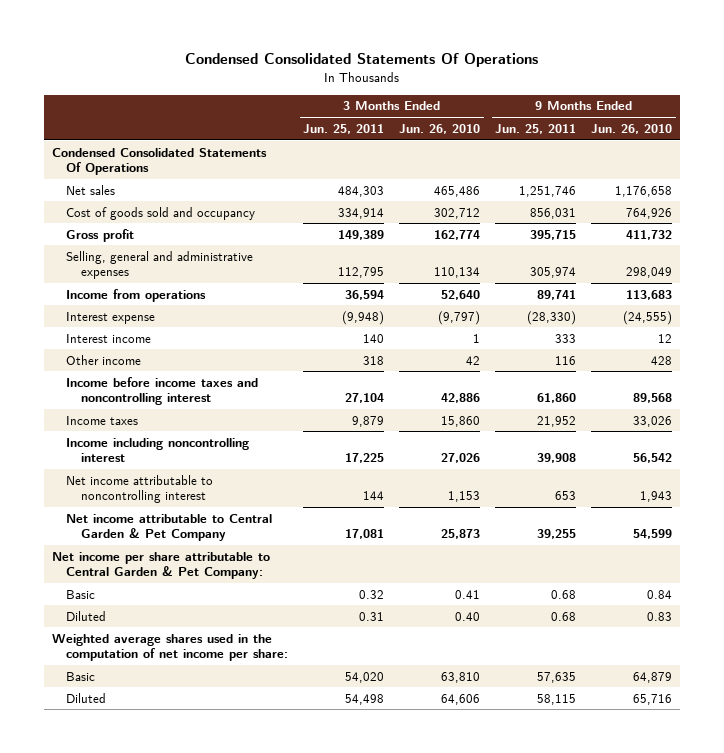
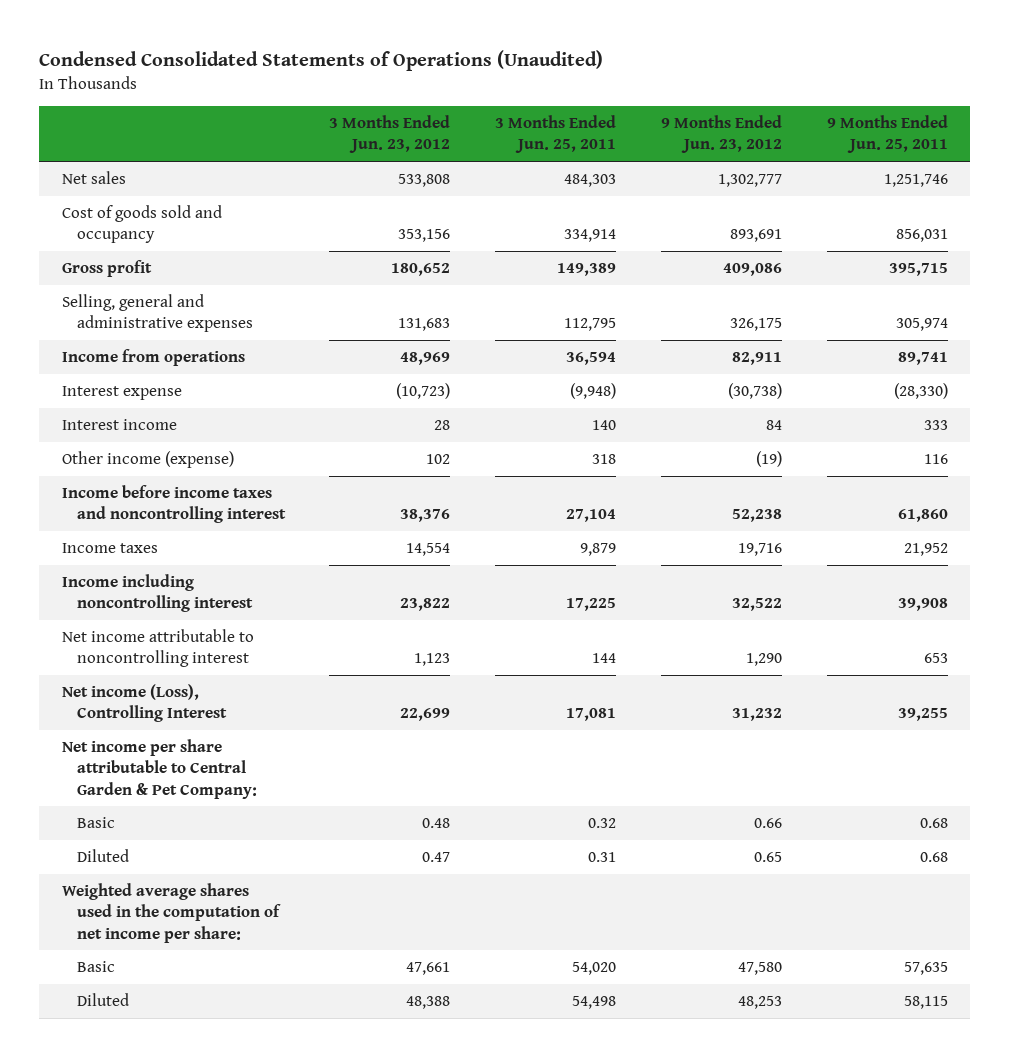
[184,53,538,68] Condensed Consolidated Statements Of Operations -> [39,49,604,71] Condensed Consolidated Statements of Operations (Unaudited)
[399,123,481,134] Jun. 26, 2010 -> none
[591,123,673,134] Jun. 26, 2010 -> none
none -> [329,115,451,154] 3 Months Ended Jun. 23, 2012
none -> [660,115,782,154] 9 Months Ended Jun. 23, 2012
[51,147,267,176] Condensed Consolidated Statements Of Operations -> none
[66,354,142,365] Other income -> [61,451,234,469] Other income (expense)
[66,513,273,542] Net income attributable to Central Garden & Pet Company -> [61,684,227,723] Net income (Loss), Controlling Interest

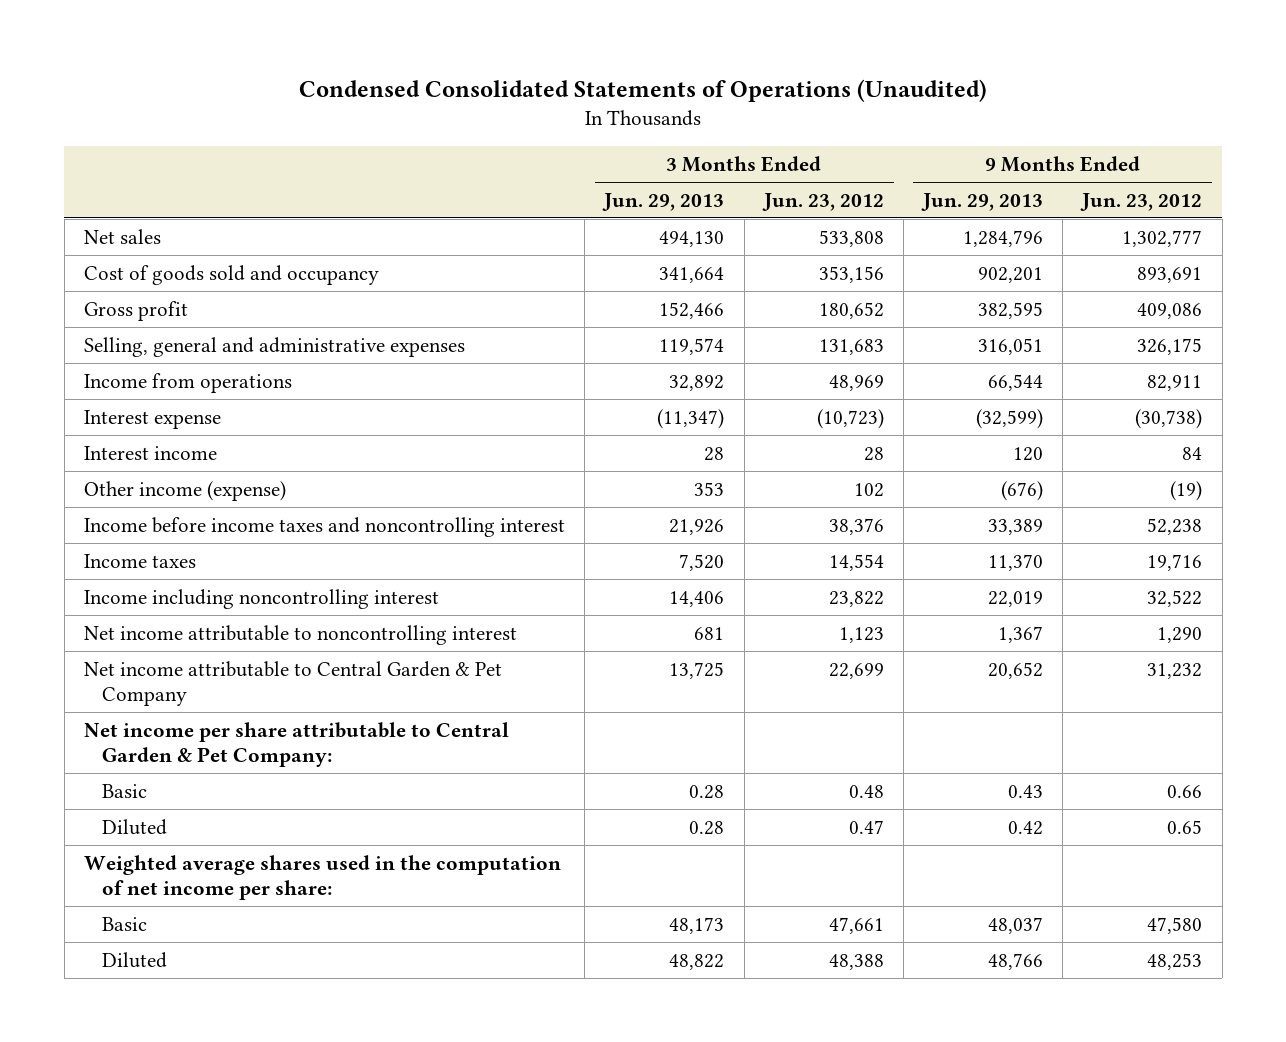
[495,115,617,154] 3 Months Ended Jun. 25, 2011 -> none
[826,115,948,154] 9 Months Ended Jun. 25, 2011 -> none
none -> [602,192,725,211] Jun. 29, 2013
none -> [921,192,1044,211] Jun. 29, 2013
[61,684,227,723] Net income (Loss), Controlling Interest -> [84,660,503,706] Net income attributable to Central Garden & Pet Company

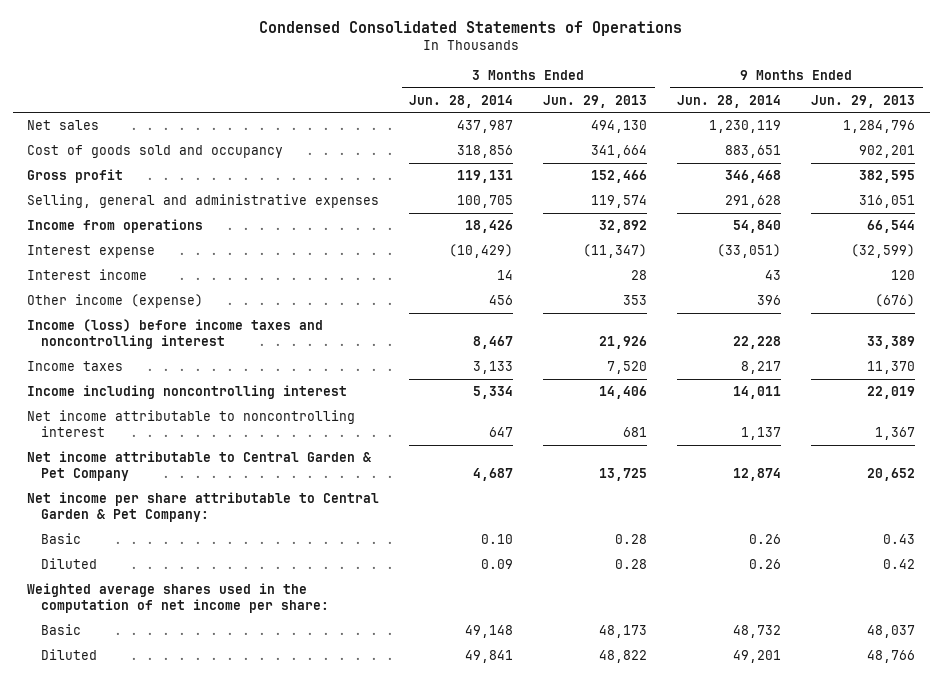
[299,78,988,102] Condensed Consolidated Statements of Operations (Unaudited) -> [259,20,683,36] Condensed Consolidated Statements of Operations
[761,192,884,211] Jun. 23, 2012 -> none
[1080,192,1203,211] Jun. 23, 2012 -> none
none -> [409,94,514,108] Jun. 28, 2014
none -> [677,94,782,108] Jun. 28, 2014
[84,516,566,537] Income before income taxes and noncontrolling interest -> [27,319,324,350] Income (loss) before income taxes and noncontrolling interest

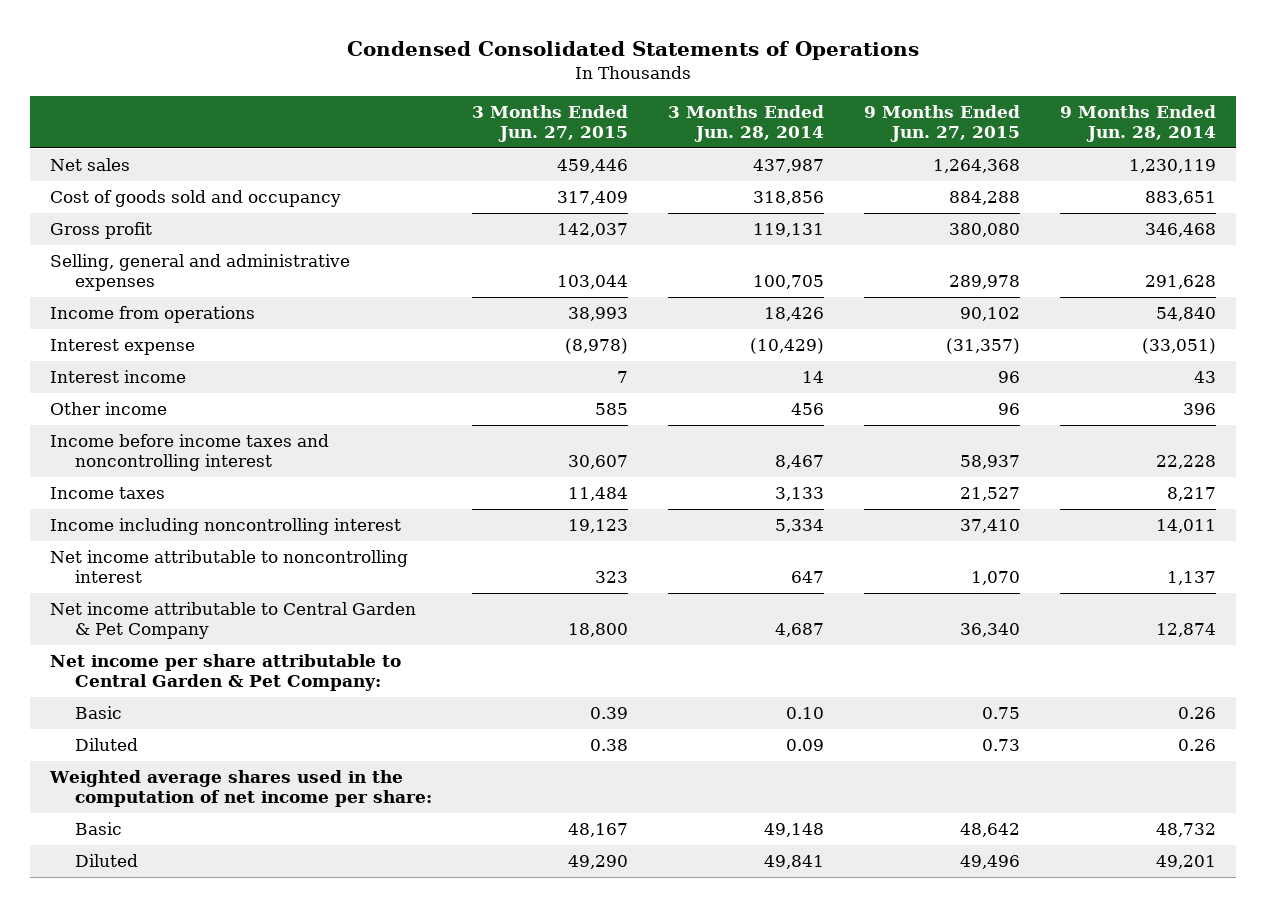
[543,94,648,108] Jun. 29, 2013 -> none
[811,94,916,108] Jun. 29, 2013 -> none
none -> [472,105,629,143] 3 Months Ended Jun. 27, 2015
none -> [864,105,1021,143] 9 Months Ended Jun. 27, 2015
[27,294,204,309] Other income (expense) -> [50,402,168,416] Other income
[27,319,324,350] Income (loss) before income taxes and noncontrolling interest -> [50,434,330,471] Income before income taxes and noncontrolling interest

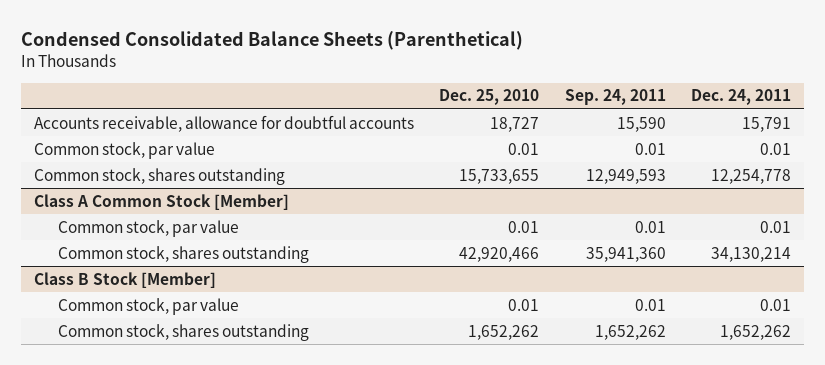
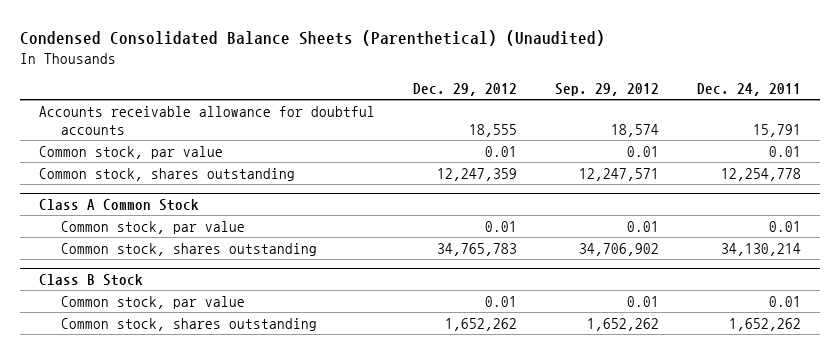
[21,30,524,50] Condensed Consolidated Balance Sheets (Parenthetical) -> [19,29,605,46] Condensed Consolidated Balance Sheets (Parenthetical) (Unaudited)
[439,89,540,106] Dec. 25, 2010 -> none
[564,89,666,106] Sep. 24, 2011 -> none
none -> [412,83,517,97] Dec. 29, 2012
none -> [554,83,659,97] Sep. 29, 2012
[33,114,414,132] Accounts receivable, allowance for doubtful accounts -> [38,105,375,135] Accounts receivable allowance for doubtful accounts
[33,193,289,210] Class A Common Stock [Member] -> [38,198,199,211] Class A Common Stock
[33,271,216,288] Class B Stock [Member] -> [38,273,143,286] Class B Stock

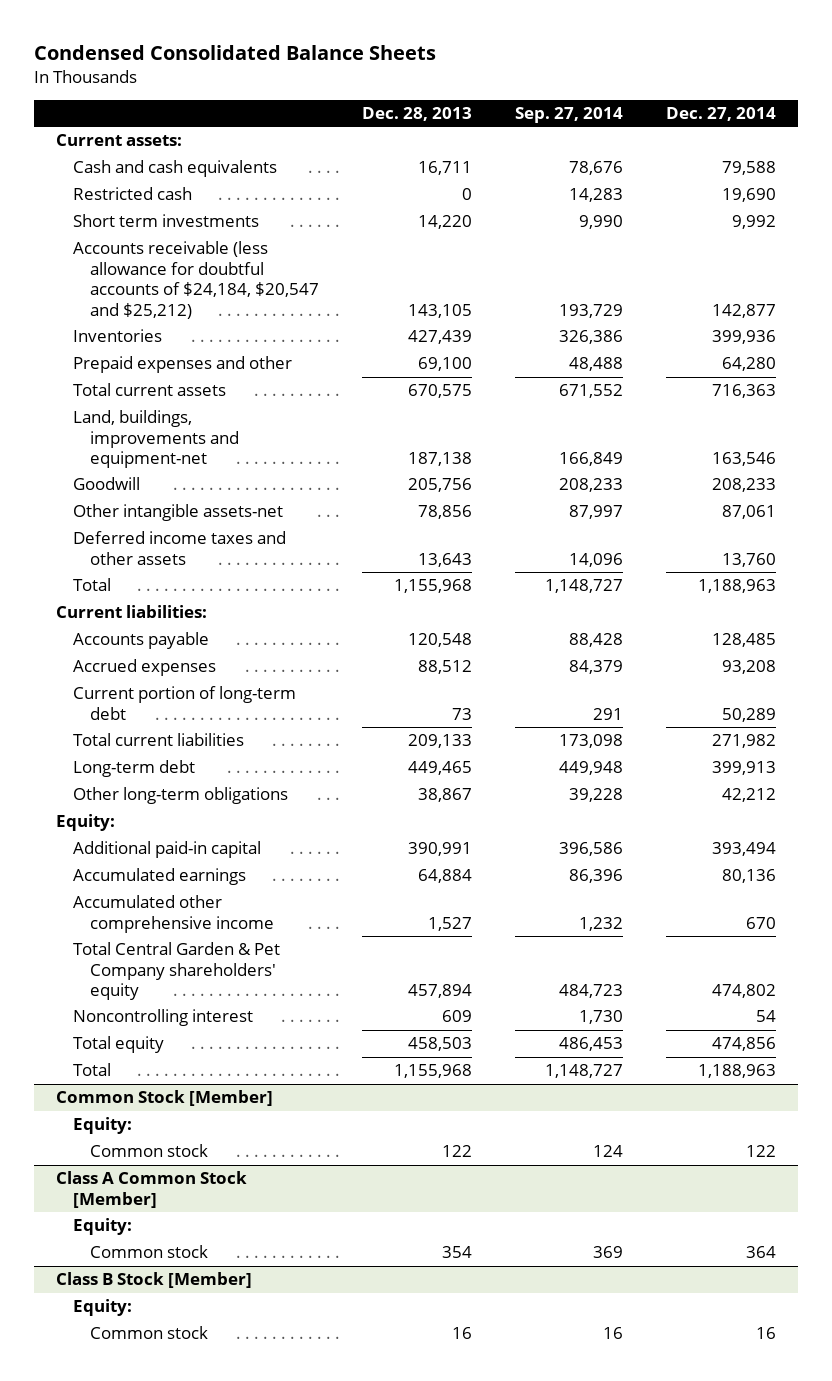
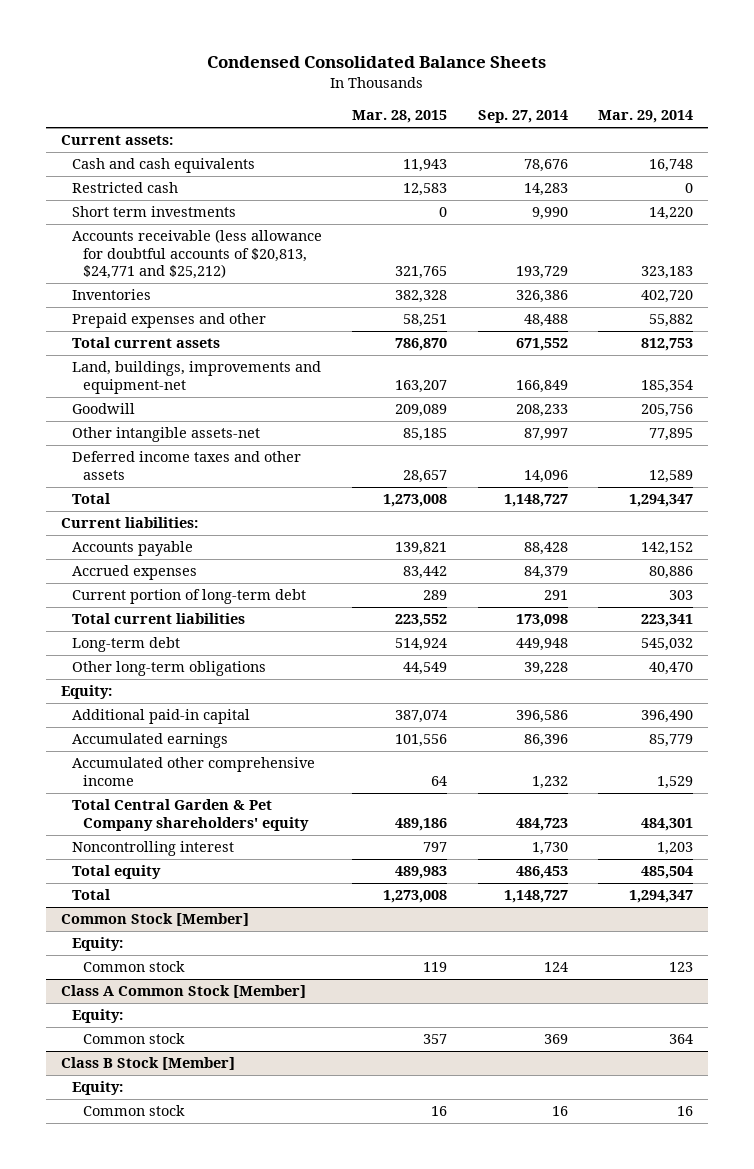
[361,107,472,122] Dec. 28, 2013 -> none
[666,107,777,122] Dec. 27, 2014 -> none
none -> [352,110,448,124] Mar. 28, 2015
none -> [598,110,694,124] Mar. 29, 2014
[72,241,319,319] Accounts receivable (less allowance for doubtful accounts of $24,184, $20,547 and $25,212) -> [72,229,323,280] Accounts receivable (less allowance for doubtful accounts of $20,813, $24,771 and $25,212)

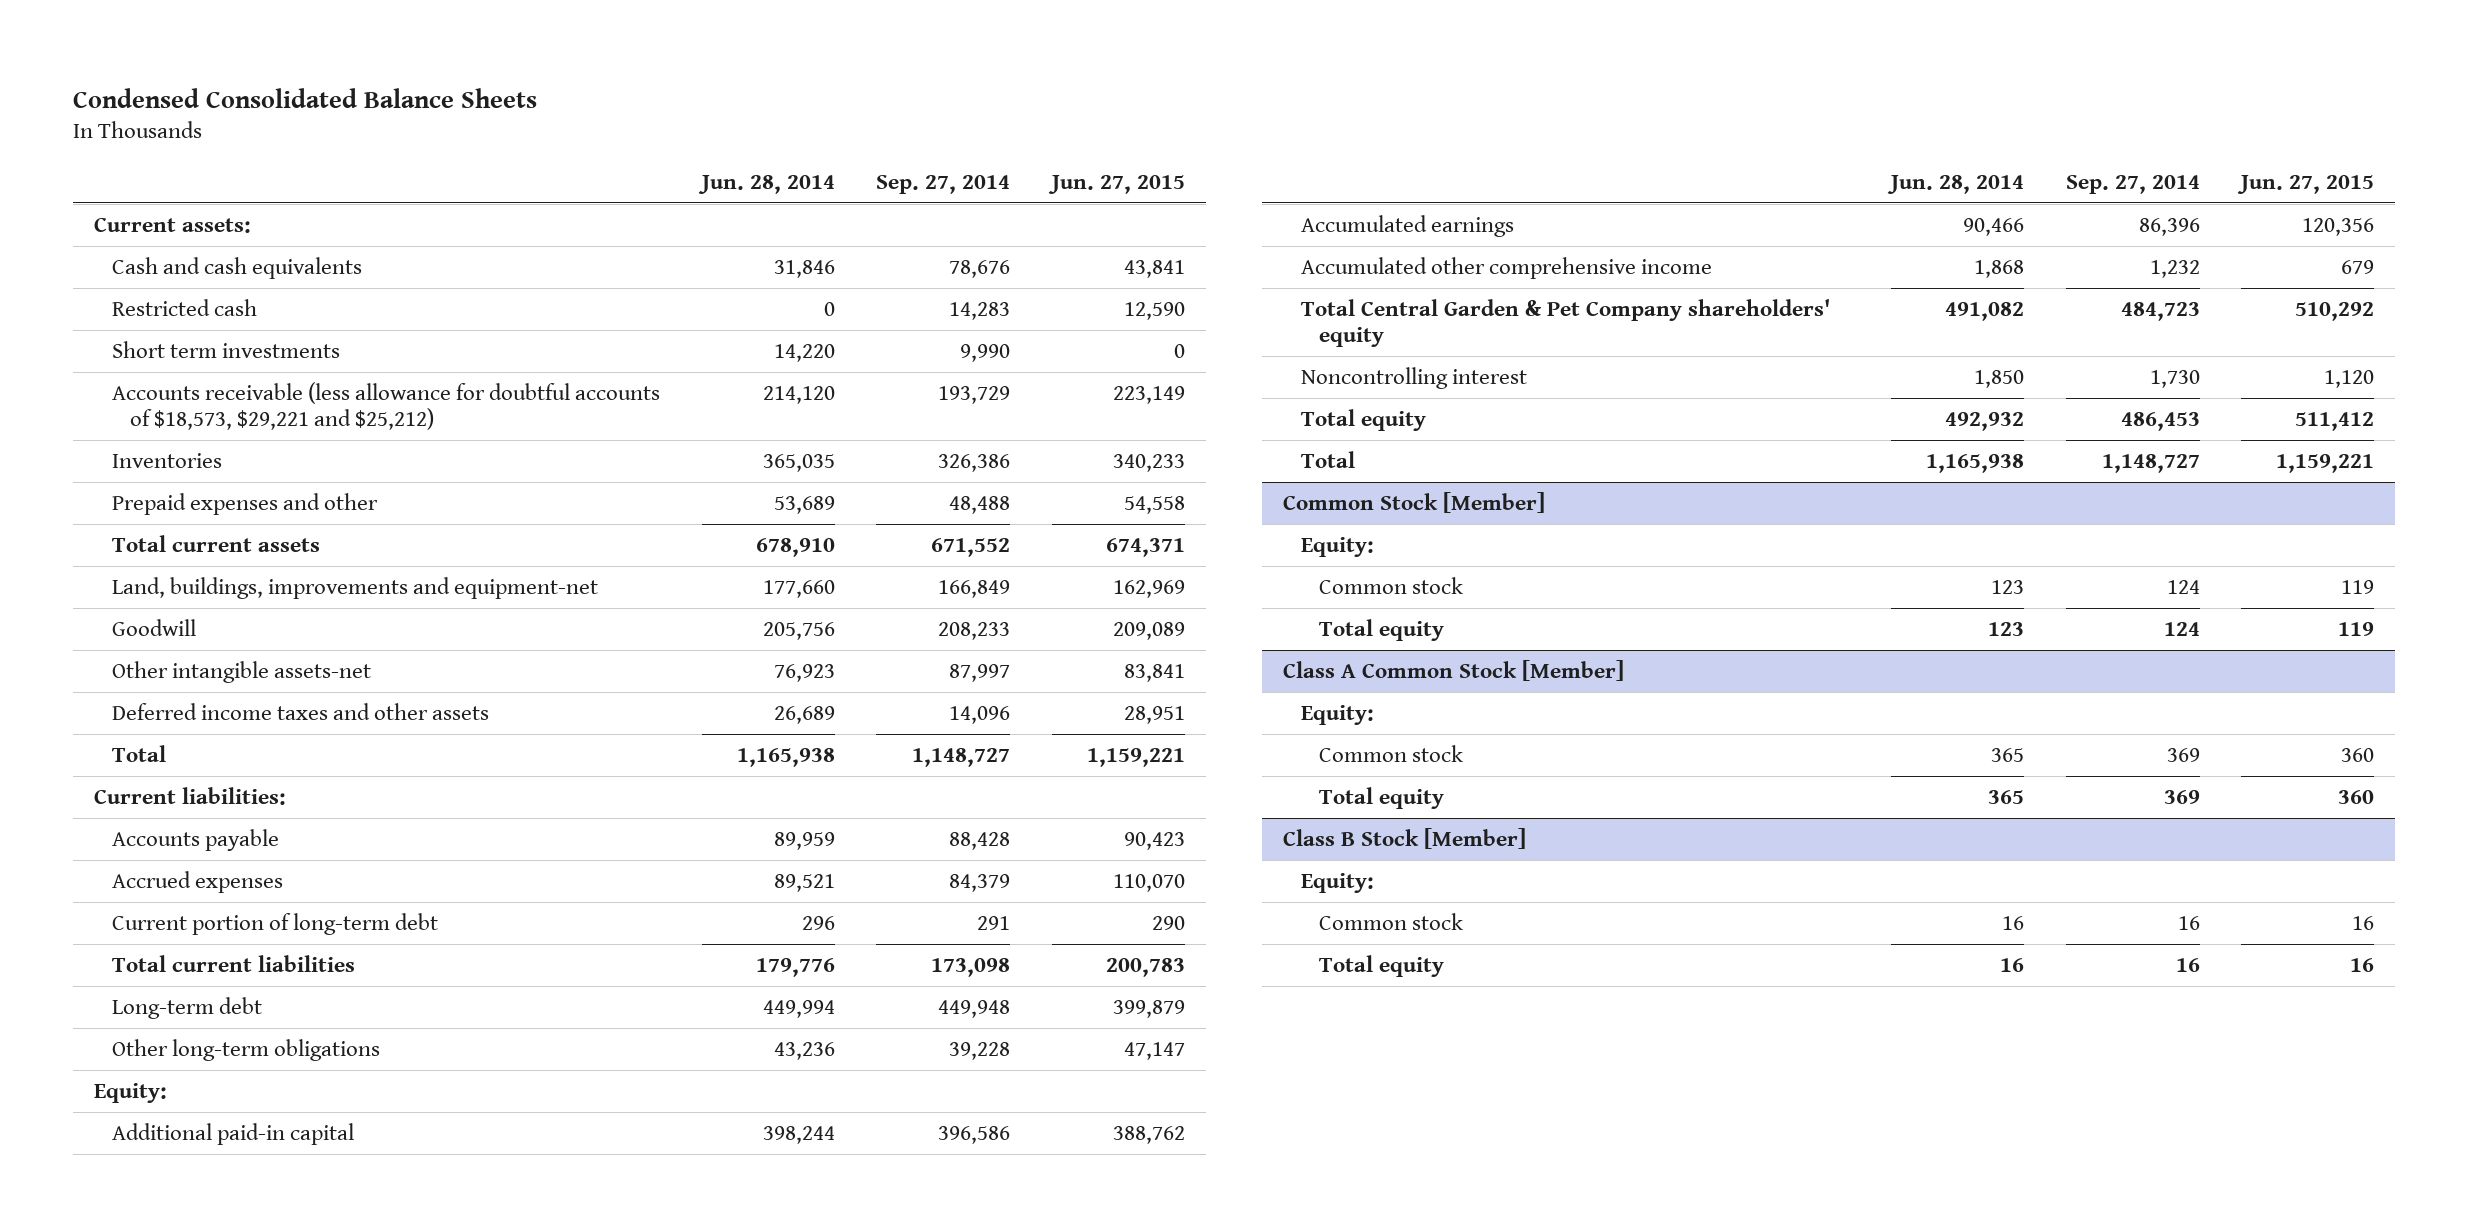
[352,110,448,124] Mar. 28, 2015 -> none
[598,110,694,124] Mar. 29, 2014 -> none
none -> [697,174,835,194] Jun. 28, 2014
none -> [1048,174,1186,194] Jun. 27, 2015
[72,229,323,280] Accounts receivable (less allowance for doubtful accounts of $20,813, $24,771 and $25,212) -> [112,381,661,430] Accounts receivable (less allowance for doubtful accounts of $18,573, $29,221 and $25,212)
none -> [1319,618,1445,641] Total equity
none -> [1319,786,1445,809] Total equity
none -> [1319,954,1445,977] Total equity

